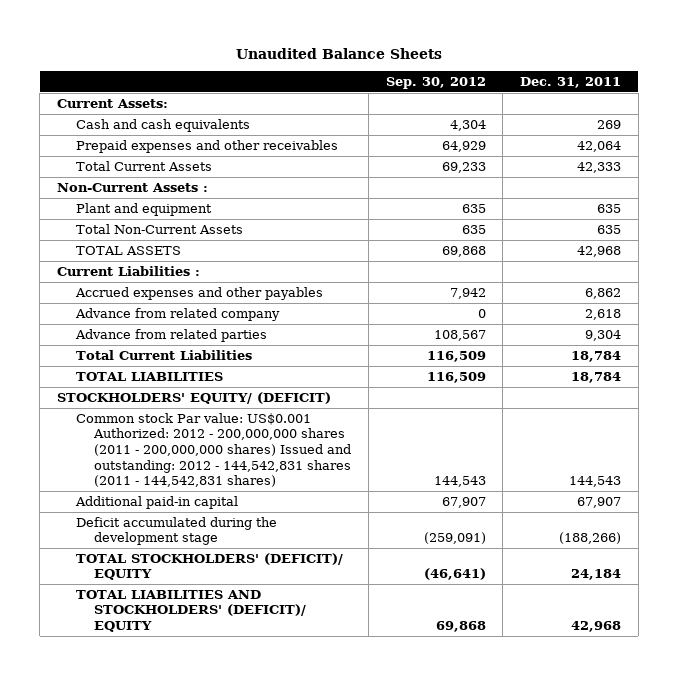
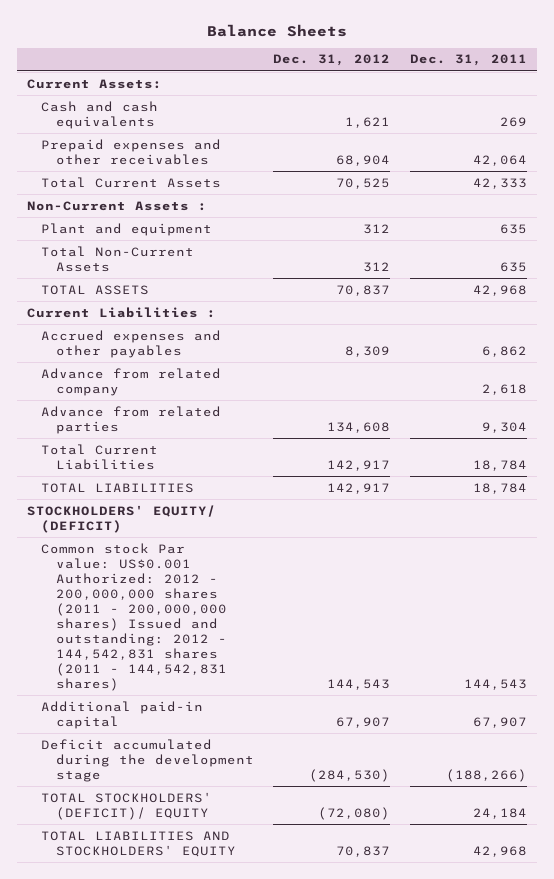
[235,47,442,59] Unaudited Balance Sheets -> [206,23,347,37] Balance Sheets
[385,76,486,89] Sep. 30, 2012 -> none
none -> [273,54,391,67] Dec. 31, 2012
[75,589,307,632] TOTAL LIABILITIES AND STOCKHOLDERS' (DEFICIT)/ EQUITY -> [41,830,236,857] TOTAL LIABILITIES AND STOCKHOLDERS' EQUITY

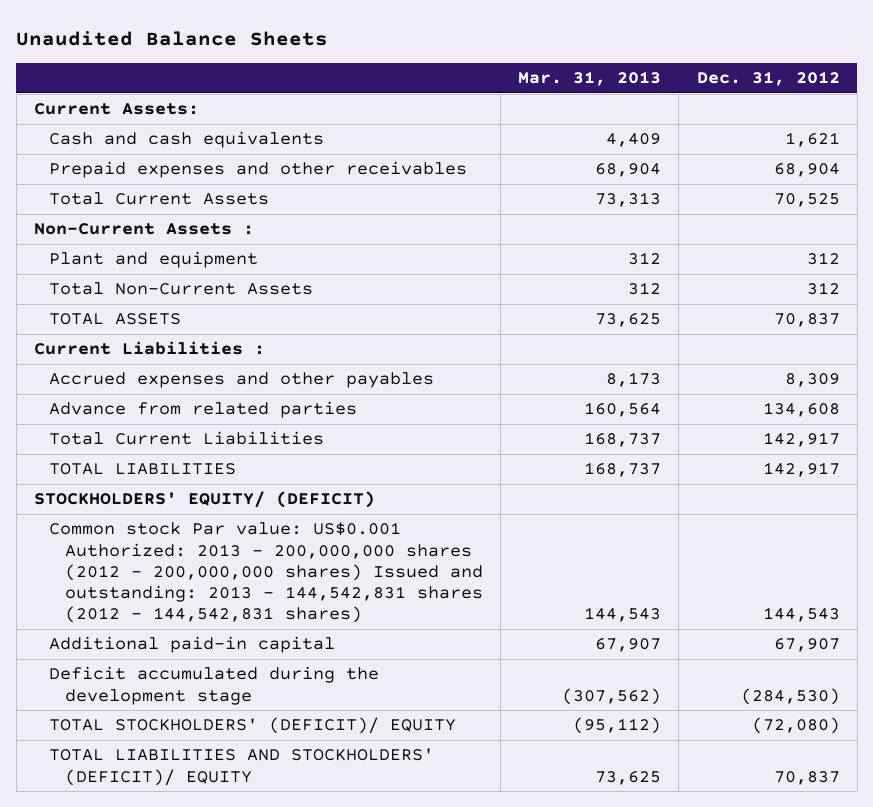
[206,23,347,37] Balance Sheets -> [16,30,329,46] Unaudited Balance Sheets
[409,54,527,67] Dec. 31, 2011 -> none
none -> [518,71,662,87] Mar. 31, 2013
[41,367,222,396] Advance from related company -> none
[41,542,227,691] Common stock Par value: US$0.001 Authorized: 2012 - 200,000,000 shares (2011 - 200,000,000 shares) Issued and outstanding: 2012 - 144,542,831 shares (2011 - 144,542,831 shares) -> [49,522,483,624] Common stock Par value: US$0.001 Authorized: 2013 - 200,000,000 shares (2012 - 200,000,000 shares) Issued and outstanding: 2013 - 144,542,831 shares (2012 - 144,542,831 shares)
[41,830,236,857] TOTAL LIABILITIES AND STOCKHOLDERS' EQUITY -> [49,748,435,786] TOTAL LIABILITIES AND STOCKHOLDERS' (DEFICIT)/ EQUITY

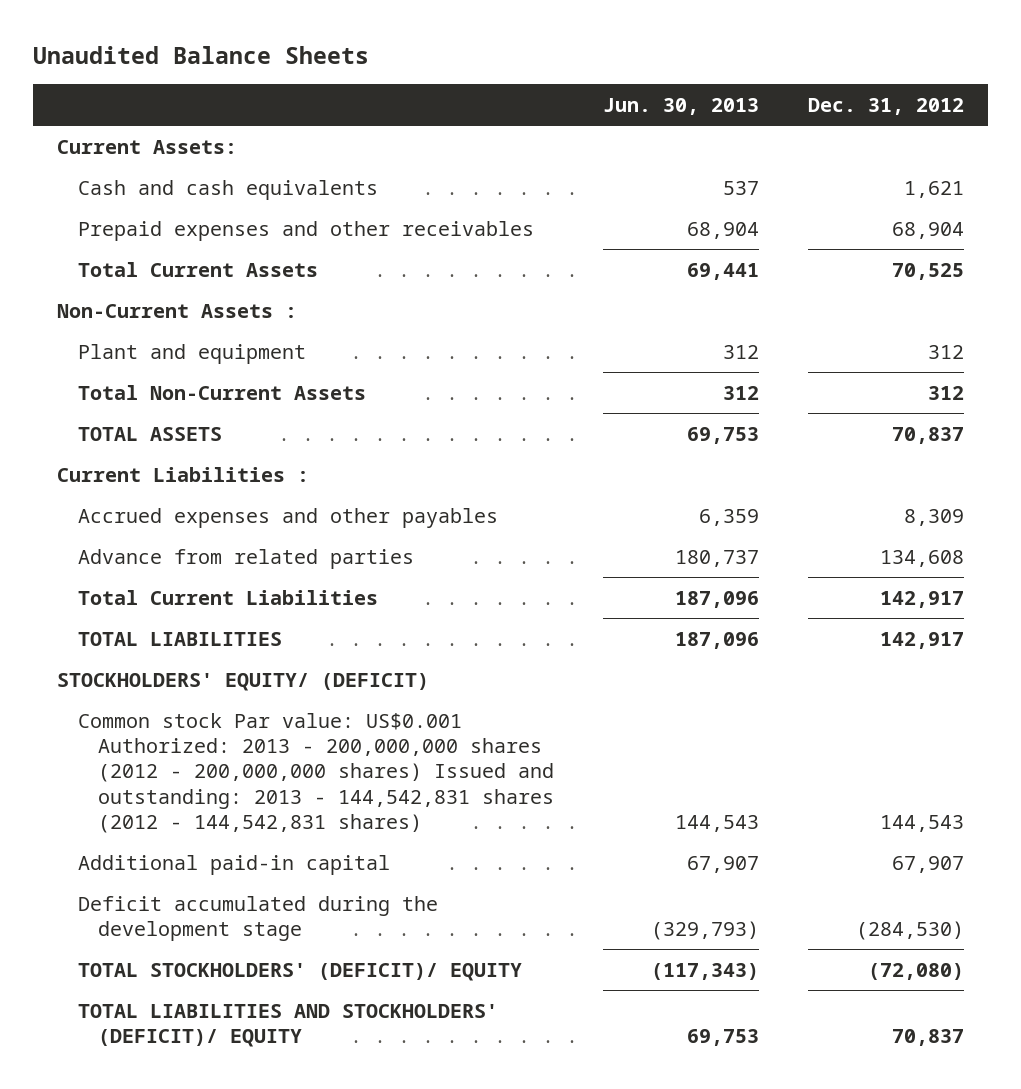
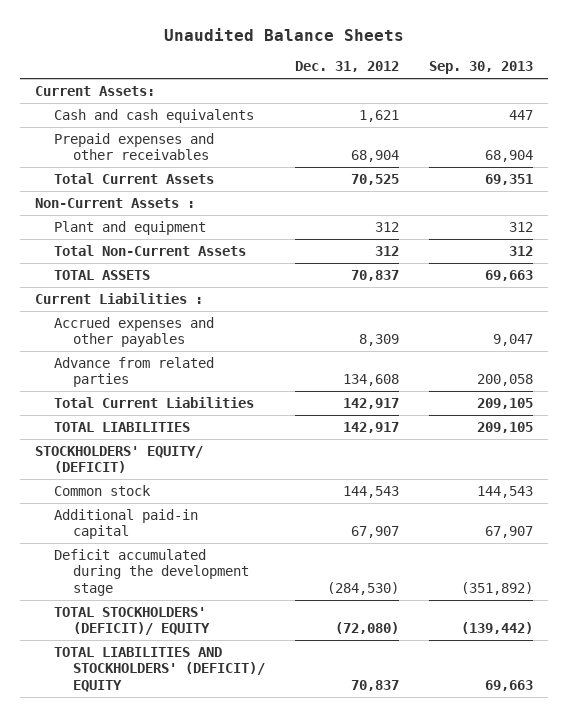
[602,97,759,115] Jun. 30, 2013 -> none
none -> [429,61,534,75] Sep. 30, 2013
[77,712,554,833] Common stock Par value: US$0.001 Authorized: 2013 - 200,000,000 shares (2012 - 200,000,000 shares) Issued and outstanding: 2013 - 144,542,831 shares (2012 - 144,542,831 shares) -> [54,484,152,496] Common stock

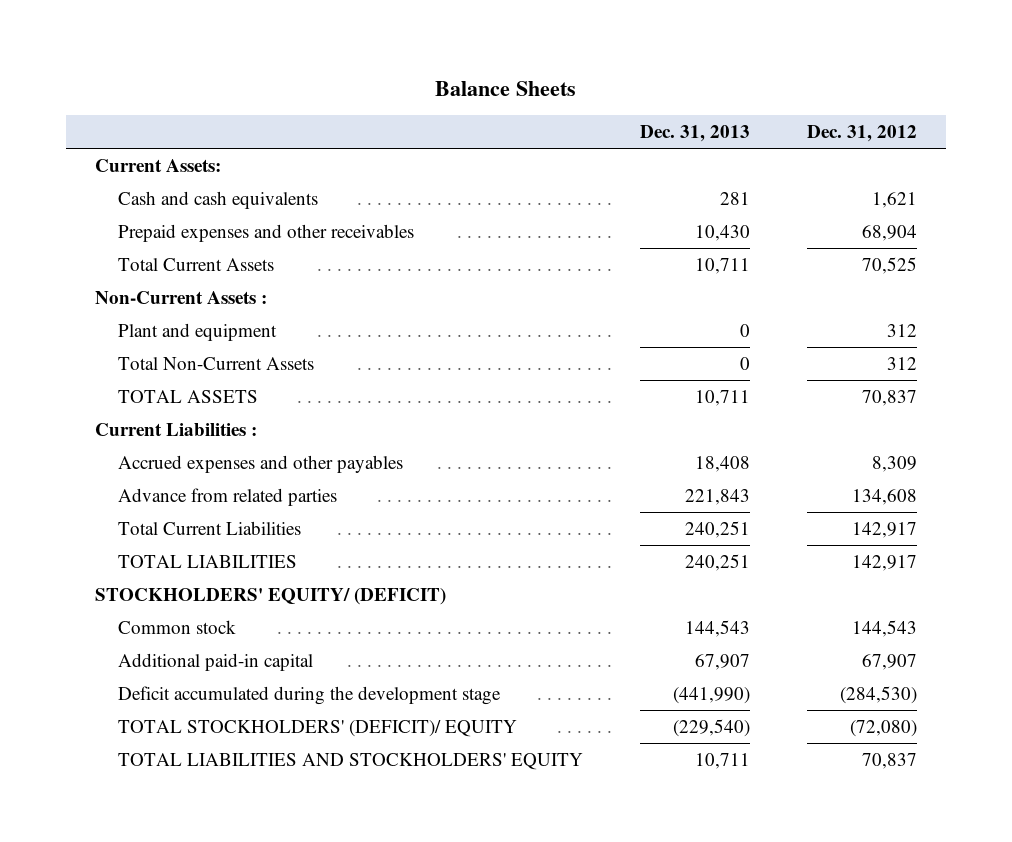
[164,28,405,42] Unaudited Balance Sheets -> [435,80,577,96] Balance Sheets
[429,61,534,75] Sep. 30, 2013 -> none
none -> [640,124,751,142] Dec. 31, 2013
[54,646,266,693] TOTAL LIABILITIES AND STOCKHOLDERS' (DEFICIT)/ EQUITY -> [118,752,584,770] TOTAL LIABILITIES AND STOCKHOLDERS' EQUITY

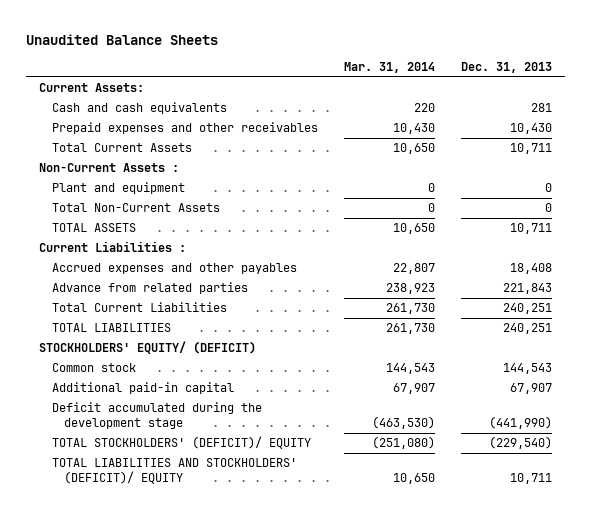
[435,80,577,96] Balance Sheets -> [26,34,219,46] Unaudited Balance Sheets
[807,124,918,142] Dec. 31, 2012 -> none
none -> [343,62,435,74] Mar. 31, 2014
[118,752,584,770] TOTAL LIABILITIES AND STOCKHOLDERS' EQUITY -> [51,458,297,485] TOTAL LIABILITIES AND STOCKHOLDERS' (DEFICIT)/ EQUITY

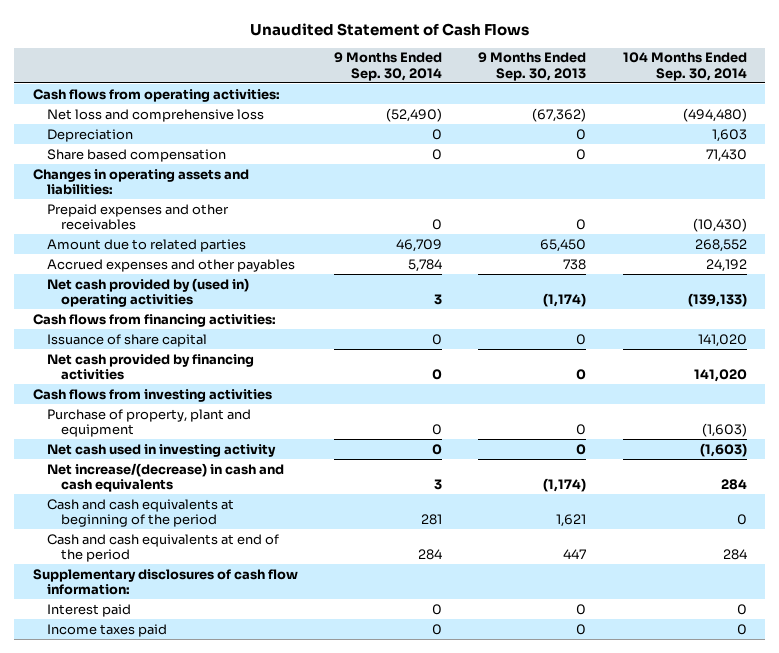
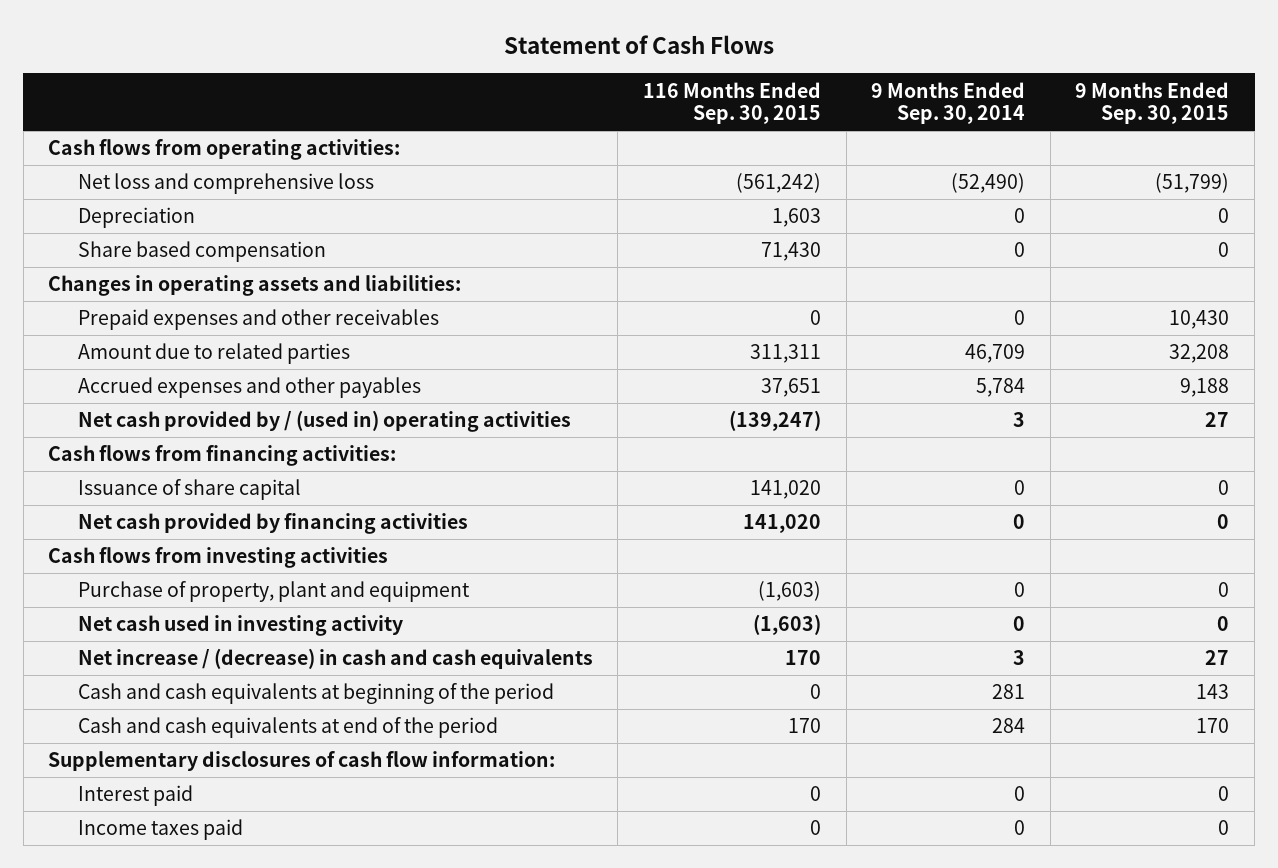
[249,22,529,36] Unaudited Statement of Cash Flows -> [503,34,774,54] Statement of Cash Flows
[478,52,587,81] 9 Months Ended Sep. 30, 2013 -> none
[622,52,747,81] 104 Months Ended Sep. 30, 2014 -> none
none -> [642,81,821,125] 116 Months Ended Sep. 30, 2015
none -> [1075,81,1230,125] 9 Months Ended Sep. 30, 2015
[46,277,249,308] Net cash provided by (used in) operating activities -> [77,410,571,433] Net cash provided by / (used in) operating activities
[46,462,284,493] Net increase/(decrease) in cash and cash equivalents -> [77,648,593,670] Net increase / (decrease) in cash and cash equivalents

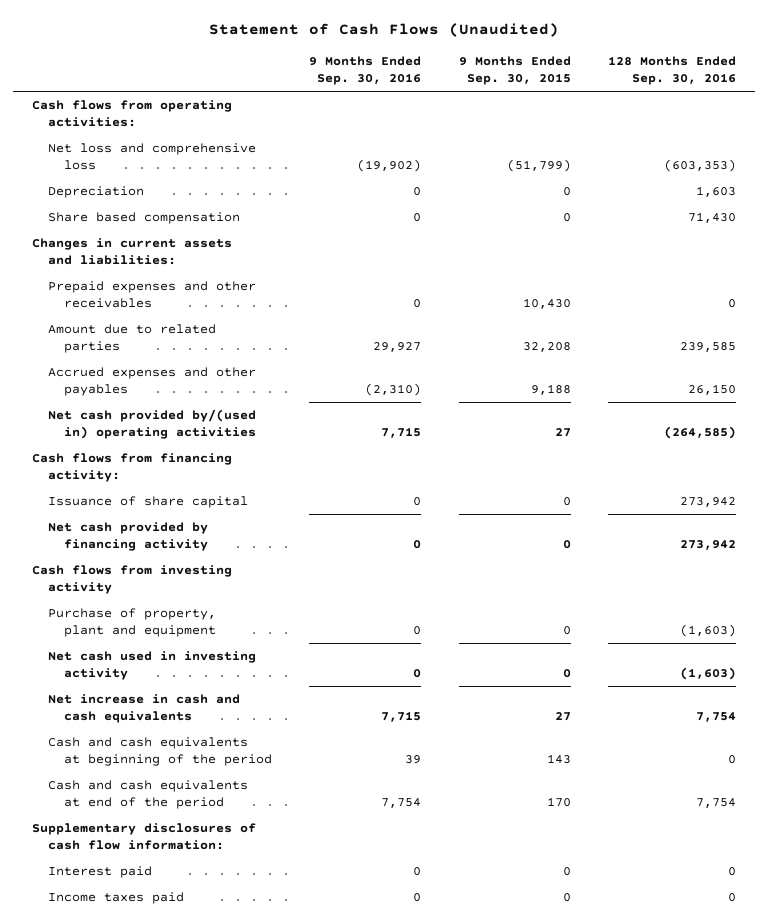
[503,34,774,54] Statement of Cash Flows -> [208,23,559,38] Statement of Cash Flows (Unaudited)
[642,81,821,125] 116 Months Ended Sep. 30, 2015 -> none
[871,81,1026,125] 9 Months Ended Sep. 30, 2014 -> none
none -> [309,56,422,86] 9 Months Ended Sep. 30, 2016
none -> [608,56,737,86] 128 Months Ended Sep. 30, 2016
[48,275,462,297] Changes in operating assets and liabilities: -> [31,238,232,266] Changes in current assets and liabilities:
[77,410,571,433] Net cash provided by / (used in) operating activities -> [47,409,256,440] Net cash provided by/(used in) operating activities
[48,445,397,467] Cash flows from financing activities: -> [31,453,232,483] Cash flows from financing activity:
[77,513,468,535] Net cash provided by financing activities -> [47,522,208,552] Net cash provided by financing activity
[48,547,389,569] Cash flows from investing activities -> [31,565,232,595] Cash flows from investing activity
[77,648,593,670] Net increase / (decrease) in cash and cash equivalents -> [47,694,240,724] Net increase in cash and cash equivalents

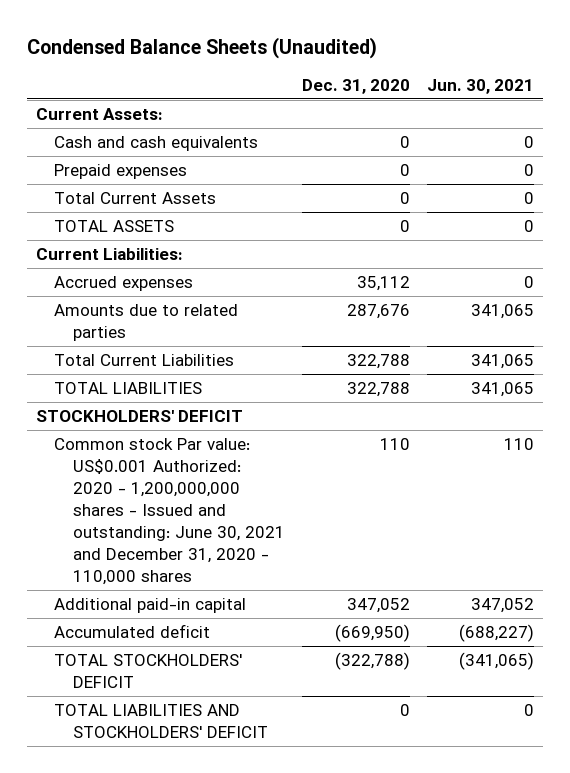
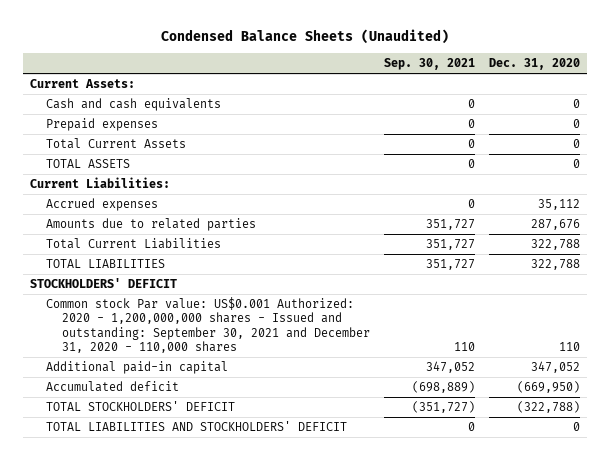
[427,78,535,94] Jun. 30, 2021 -> none
none -> [383,57,475,70] Sep. 30, 2021
[54,438,285,585] Common stock Par value: US$0.001 Authorized: 2020 - 1,200,000,000 shares - Issued and outstanding: June 30, 2021 and December 31, 2020 - 110,000 shares -> [46,297,371,353] Common stock Par value: US$0.001 Authorized: 2020 - 1,200,000,000 shares - Issued and outstanding: September 30, 2021 and December 31, 2020 - 110,000 shares

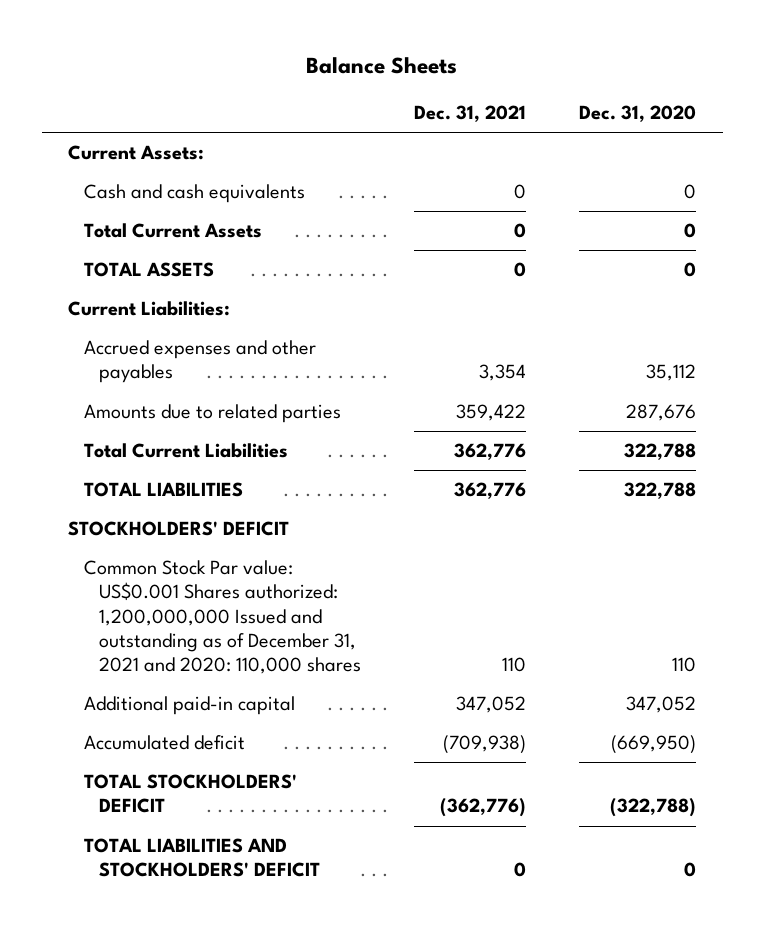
[161,29,450,45] Condensed Balance Sheets (Unaudited) -> [306,56,458,74] Balance Sheets
[383,57,475,70] Sep. 30, 2021 -> none
none -> [414,105,527,123] Dec. 31, 2021
[46,118,159,132] Prepaid expenses -> none
[46,198,159,212] Accrued expenses -> [83,340,316,384] Accrued expenses and other payables
[46,297,371,353] Common stock Par value: US$0.001 Authorized: 2020 - 1,200,000,000 shares - Issued and outstanding: September 30, 2021 and December 31, 2020 - 110,000 shares -> [83,560,362,675] Common Stock Par value: US$0.001 Shares authorized: 1,200,000,000 Issued and outstanding as of December 31, 2021 and 2020: 110,000 shares

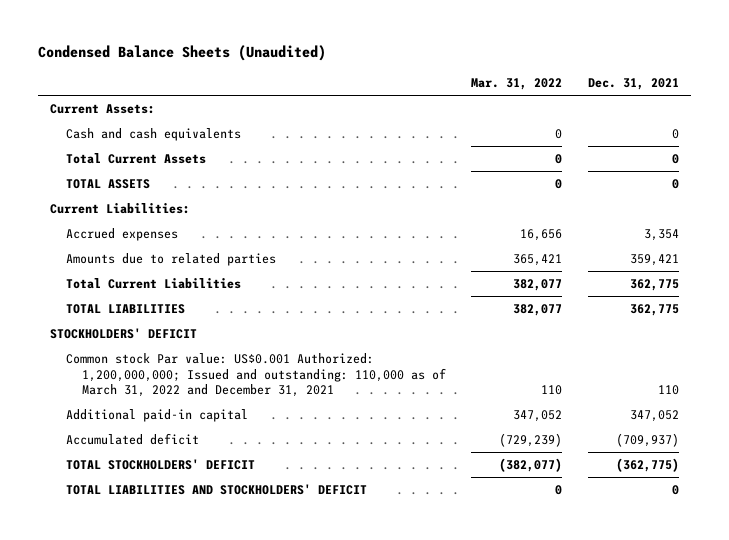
[306,56,458,74] Balance Sheets -> [37,45,326,62] Condensed Balance Sheets (Unaudited)
[579,105,697,123] Dec. 31, 2020 -> none
none -> [471,78,563,91] Mar. 31, 2022
[83,340,316,384] Accrued expenses and other payables -> [66,228,179,242] Accrued expenses
[456,404,527,422] 359,422 -> [629,254,679,267] 359,421
[454,443,527,461] 362,776 -> [629,279,679,292] 362,775
[454,482,527,500] 362,776 -> [629,304,679,317] 362,775
[83,560,362,675] Common Stock Par value: US$0.001 Shares authorized: 1,200,000,000 Issued and outstanding as of December 31, 2021 and 2020: 110,000 shares -> [66,353,447,398] Common stock Par value: US$0.001 Authorized: 1,200,000,000; Issued and outstanding: 110,000 as of March 31, 2022 and December 31, 2021
[443,735,527,755] (709,938) -> [615,433,679,448] (709,937)
[440,798,527,818] (362,776) -> [615,458,679,473] (362,775)

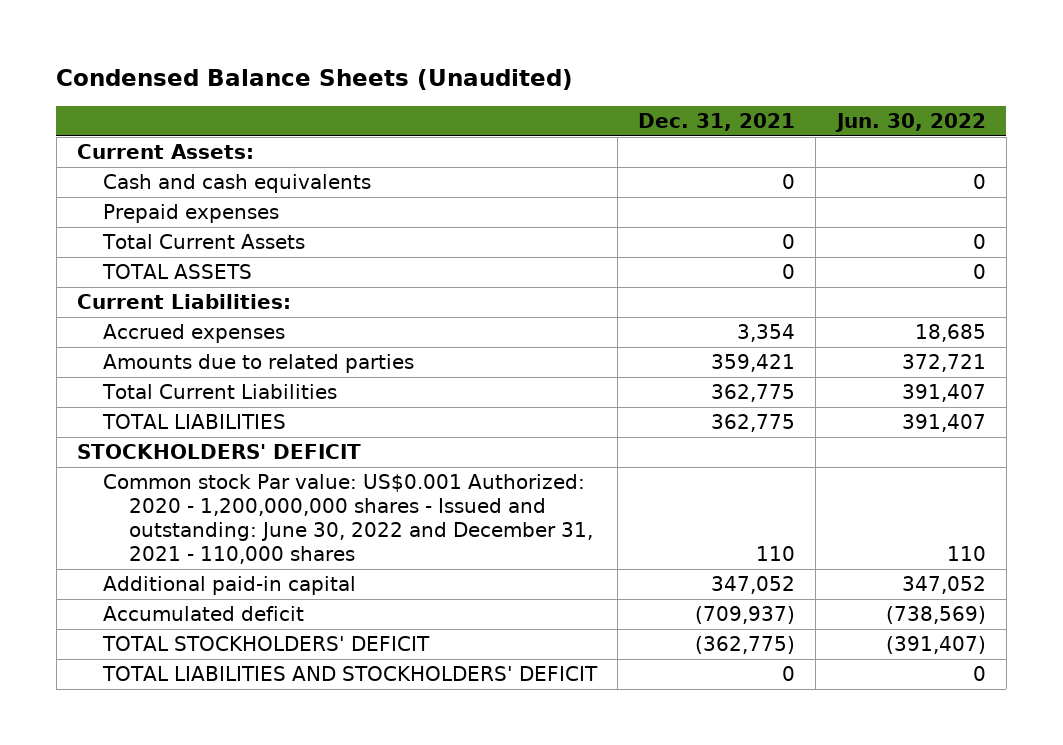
[471,78,563,91] Mar. 31, 2022 -> none
none -> [834,112,986,132] Jun. 30, 2022
none -> [102,204,279,224] Prepaid expenses
[66,353,447,398] Common stock Par value: US$0.001 Authorized: 1,200,000,000; Issued and outstanding: 110,000 as of March 31, 2022 and December 31, 2021 -> [102,474,593,565] Common stock Par value: US$0.001 Authorized: 2020 - 1,200,000,000 shares - Issued and outstanding: June 30, 2022 and December 31, 2021 - 110,000 shares

